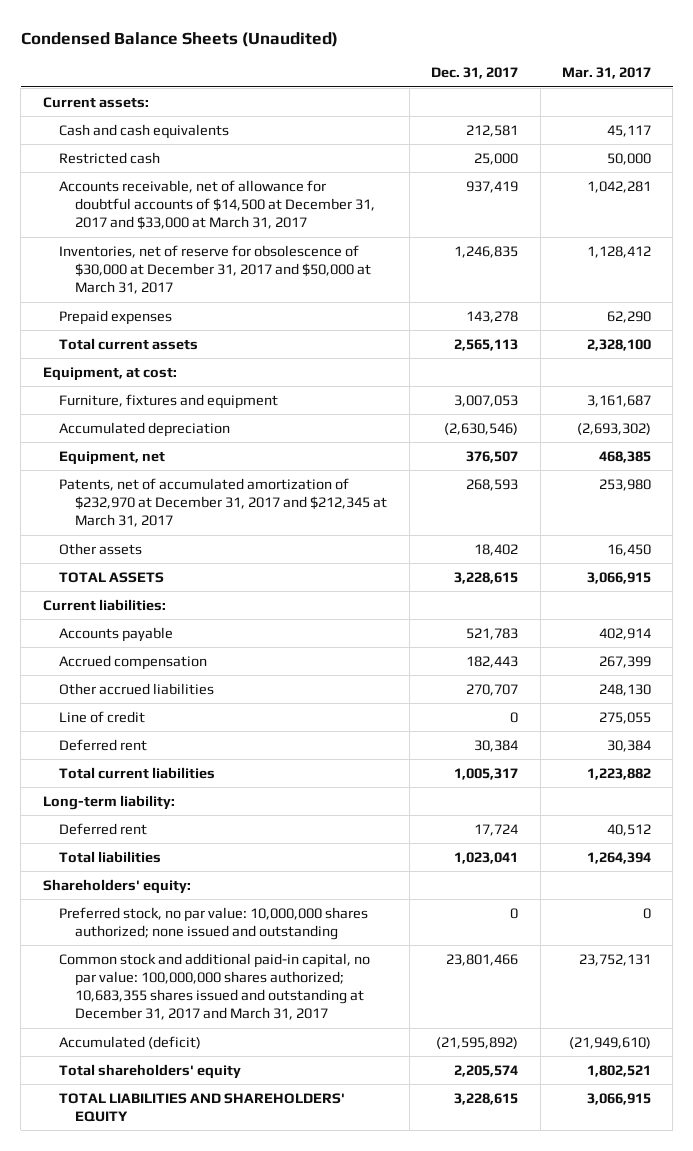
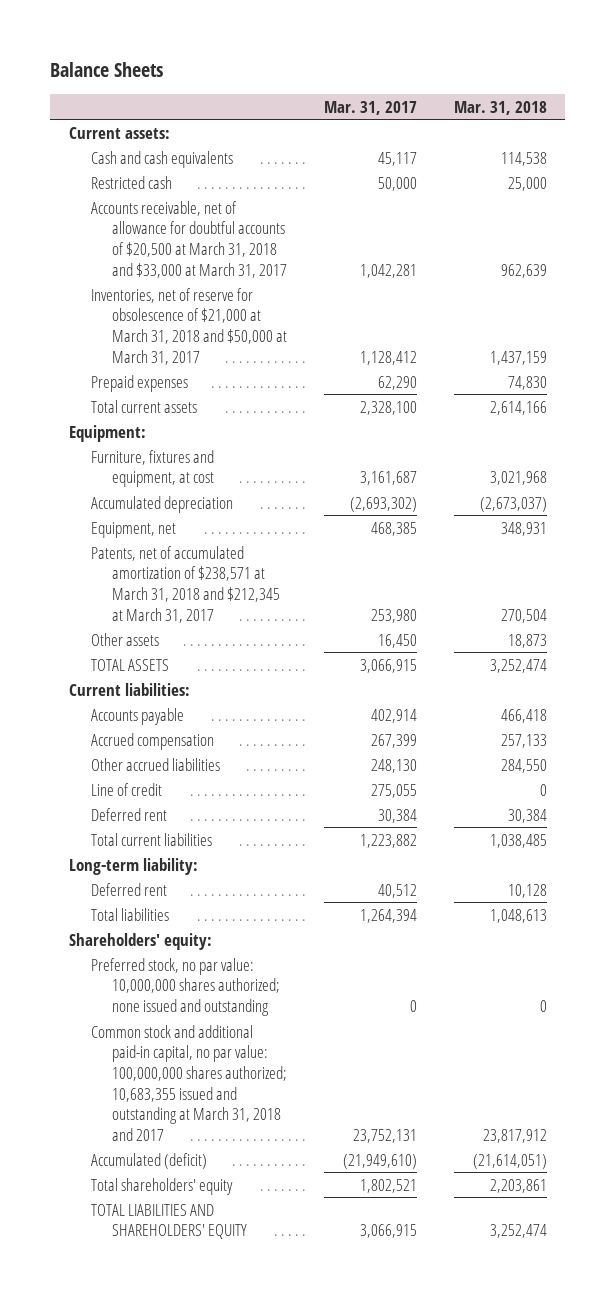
[20,31,338,47] Condensed Balance Sheets (Unaudited) -> [50,61,164,77] Balance Sheets
[431,67,519,80] Dec. 31, 2017 -> none
none -> [453,100,547,115] Mar. 31, 2018
[58,179,376,231] Accounts receivable, net of allowance for doubtful accounts of $14,500 at December 31, 2017 and $33,000 at March 31, 2017 -> [90,200,288,278] Accounts receivable, net of allowance for doubtful accounts of $20,500 at March 31, 2018 and $33,000 at March 31, 2017
[58,244,372,295] Inventories, net of reserve for obsolescence of $30,000 at December 31, 2017 and $50,000 at March 31, 2017 -> [90,287,288,365] Inventories, net of reserve for obsolescence of $21,000 at March 31, 2018 and $50,000 at March 31, 2017
[42,366,177,381] Equipment, at cost: -> [68,424,146,442] Equipment:
[58,393,278,409] Furniture, fixtures and equipment -> [90,449,215,488] Furniture, fixtures and equipment, at cost
[58,477,388,528] Patents, net of accumulated amortization of $232,970 at December 31, 2017 and $212,345 at March 31, 2017 -> [90,545,281,623] Patents, net of accumulated amortization of $238,571 at March 31, 2018 and $212,345 at March 31, 2017
[58,952,370,1021] Common stock and additional paid-in capital, no par value: 100,000,000 shares authorized; 10,683,355 shares issued and outstanding at December 31, 2017 and March 31, 2017 -> [90,1024,288,1141] Common stock and additional paid-in capital, no par value: 100,000,000 shares authorized; 10,683,355 issued and outstanding at March 31, 2018 and 2017

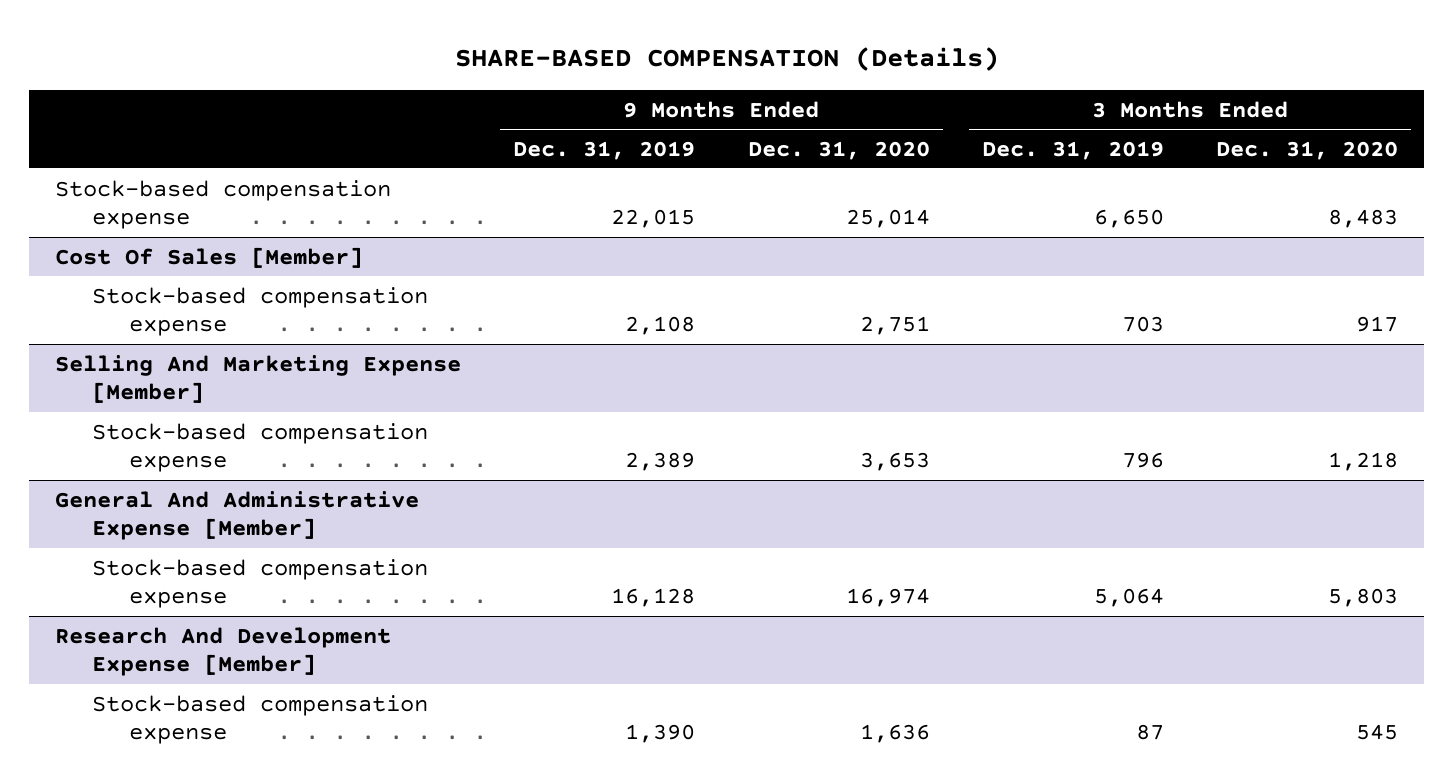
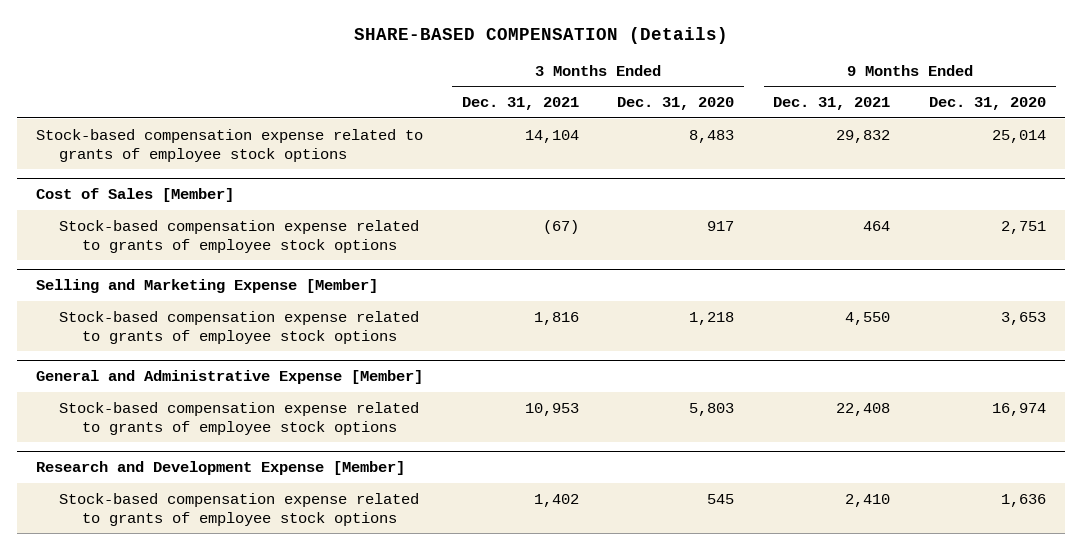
[513,140,696,160] Dec. 31, 2019 -> none
[981,140,1164,160] Dec. 31, 2019 -> none
none -> [461,97,579,111] Dec. 31, 2021
none -> [773,97,891,111] Dec. 31, 2021
[55,179,392,230] Stock-based compensation expense -> [35,128,423,162] Stock-based compensation expense related to grants of employee stock options
[55,246,364,268] Cost Of Sales [Member] -> [35,188,234,203] Cost of Sales [Member]
[92,286,429,337] Stock-based compensation expense -> [59,219,420,253] Stock-based compensation expense related to grants of employee stock options
[55,354,462,404] Selling And Marketing Expense [Member] -> [35,279,378,294] Selling and Marketing Expense [Member]
[92,422,429,473] Stock-based compensation expense -> [59,310,420,344] Stock-based compensation expense related to grants of employee stock options
[55,490,420,541] General And Administrative Expense [Member] -> [35,370,423,385] General and Administrative Expense [Member]
[92,558,429,609] Stock-based compensation expense -> [59,401,420,435] Stock-based compensation expense related to grants of employee stock options
[55,626,392,677] Research And Development Expense [Member] -> [35,461,405,476] Research and Development Expense [Member]
[92,694,429,745] Stock-based compensation expense -> [59,492,420,526] Stock-based compensation expense related to grants of employee stock options

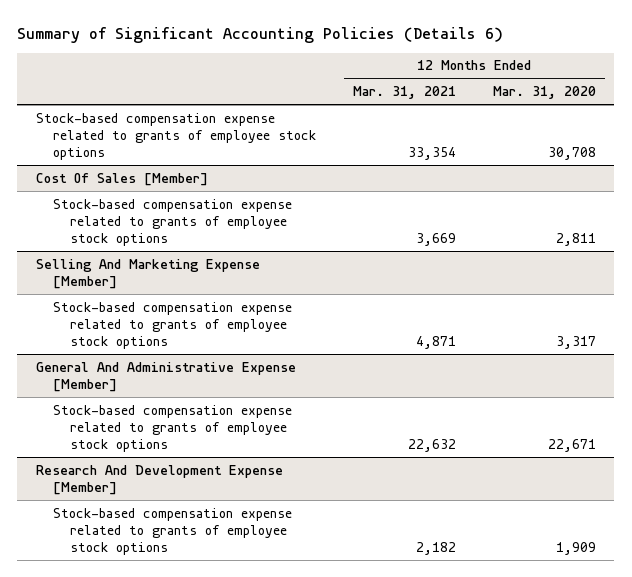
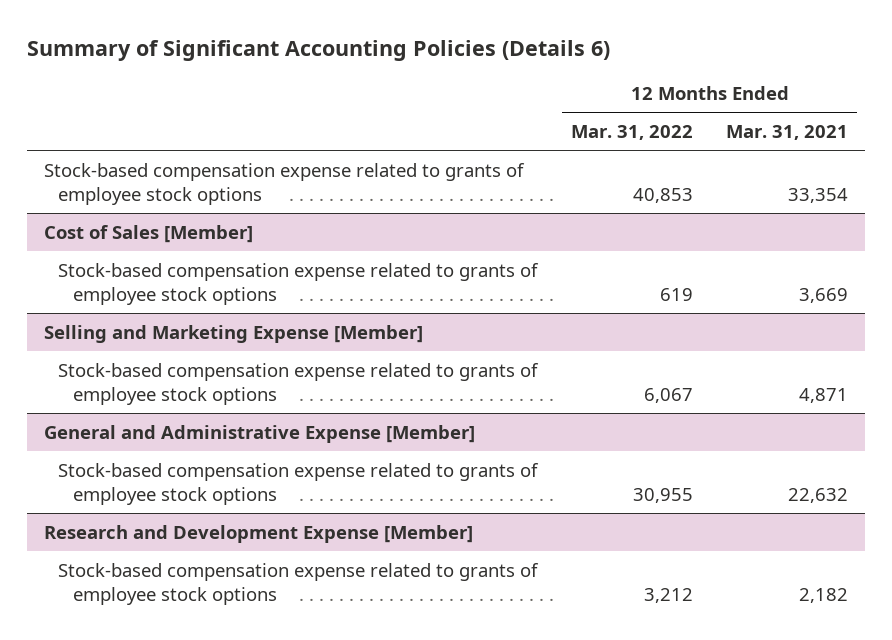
[492,85,596,99] Mar. 31, 2020 -> none
none -> [570,125,693,141] Mar. 31, 2022
[35,172,208,186] Cost Of Sales [Member] -> [43,224,253,243] Cost of Sales [Member]
[35,258,260,289] Selling And Marketing Expense [Member] -> [43,324,423,343] Selling and Marketing Expense [Member]
[35,361,296,392] General And Administrative Expense [Member] -> [43,424,475,443] General and Administrative Expense [Member]
[35,464,283,495] Research And Development Expense [Member] -> [43,524,473,543] Research and Development Expense [Member]

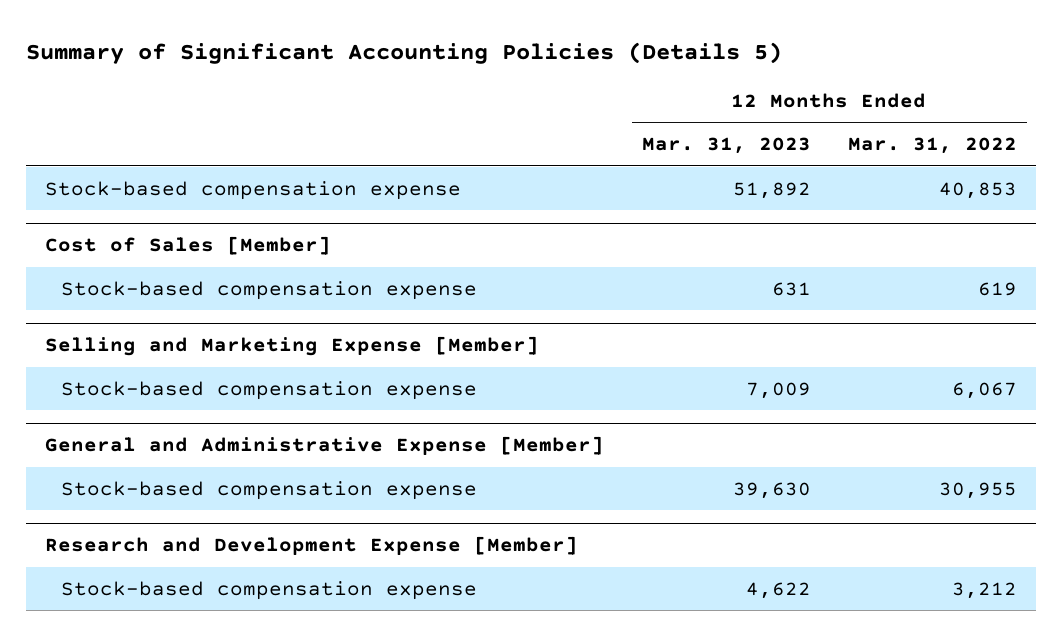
[26,40,610,62] Summary of Significant Accounting Policies (Details 6) -> [25,41,782,64] Summary of Significant Accounting Policies (Details 5)
[726,125,849,141] Mar. 31, 2021 -> none
none -> [641,137,811,155] Mar. 31, 2023
[43,162,525,205] Stock-based compensation expense related to grants of employee stock options -> [44,180,461,200] Stock-based compensation expense
[58,262,540,305] Stock-based compensation expense related to grants of employee stock options -> [61,280,478,300] Stock-based compensation expense
[58,362,540,405] Stock-based compensation expense related to grants of employee stock options -> [61,380,478,400] Stock-based compensation expense
[58,462,540,505] Stock-based compensation expense related to grants of employee stock options -> [61,480,478,500] Stock-based compensation expense
[58,562,540,605] Stock-based compensation expense related to grants of employee stock options -> [61,580,478,600] Stock-based compensation expense

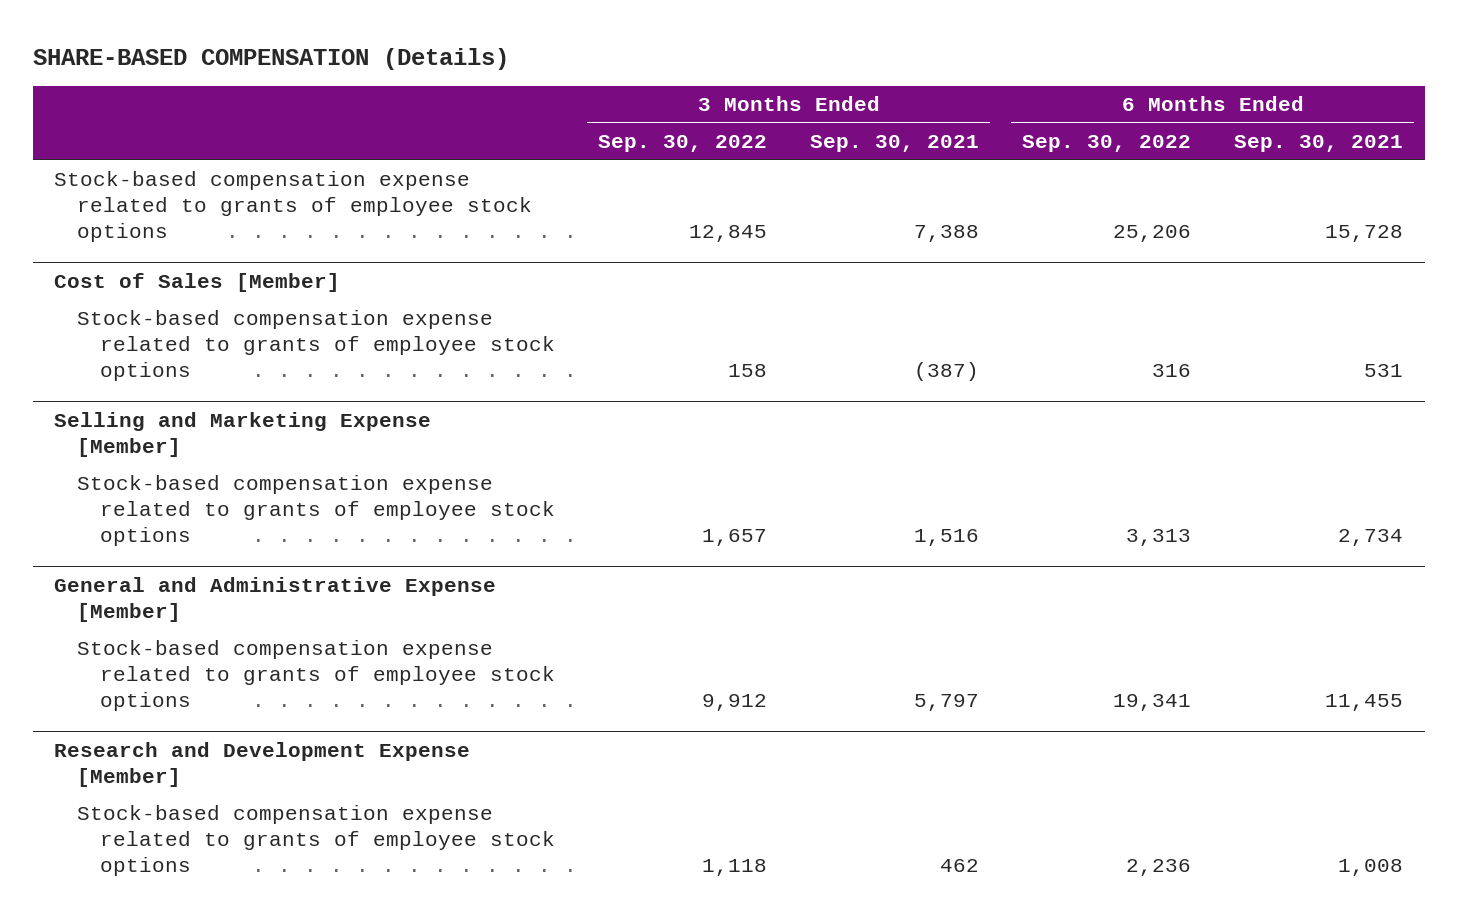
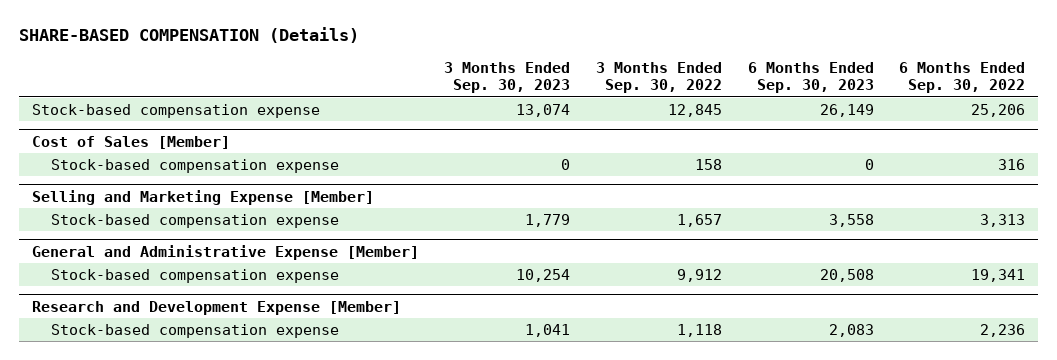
[810,135,980,153] Sep. 30, 2021 -> none
[1234,135,1404,153] Sep. 30, 2021 -> none
none -> [444,62,571,94] 3 Months Ended Sep. 30, 2023
none -> [747,62,874,94] 6 Months Ended Sep. 30, 2023
[54,171,533,243] Stock-based compensation expense related to grants of employee stock options -> [31,104,320,119] Stock-based compensation expense
[77,310,556,382] Stock-based compensation expense related to grants of employee stock options -> [50,159,339,174] Stock-based compensation expense
[77,475,556,547] Stock-based compensation expense related to grants of employee stock options -> [50,214,339,229] Stock-based compensation expense
[77,640,556,712] Stock-based compensation expense related to grants of employee stock options -> [50,269,339,284] Stock-based compensation expense
[77,805,556,877] Stock-based compensation expense related to grants of employee stock options -> [50,324,339,339] Stock-based compensation expense

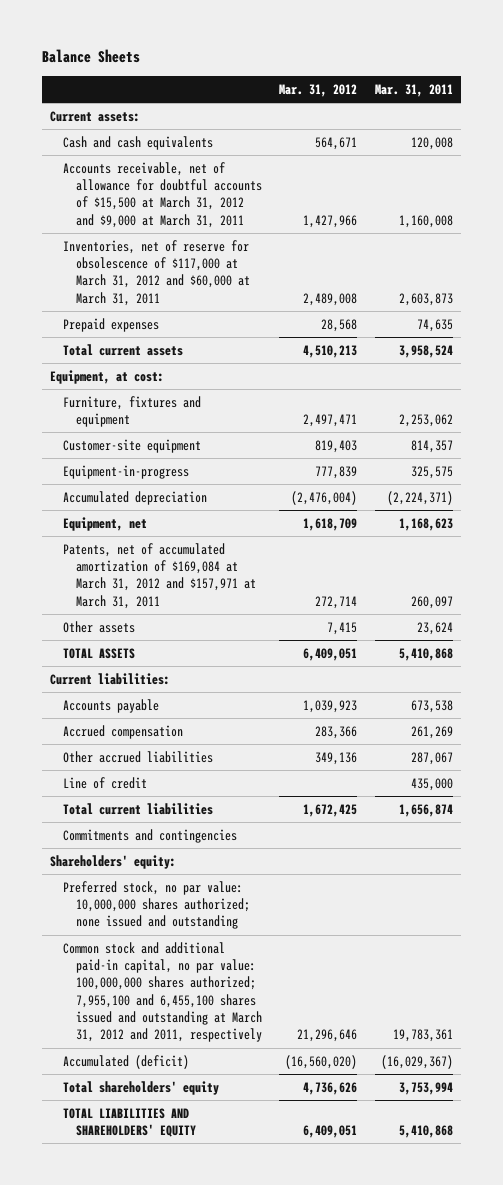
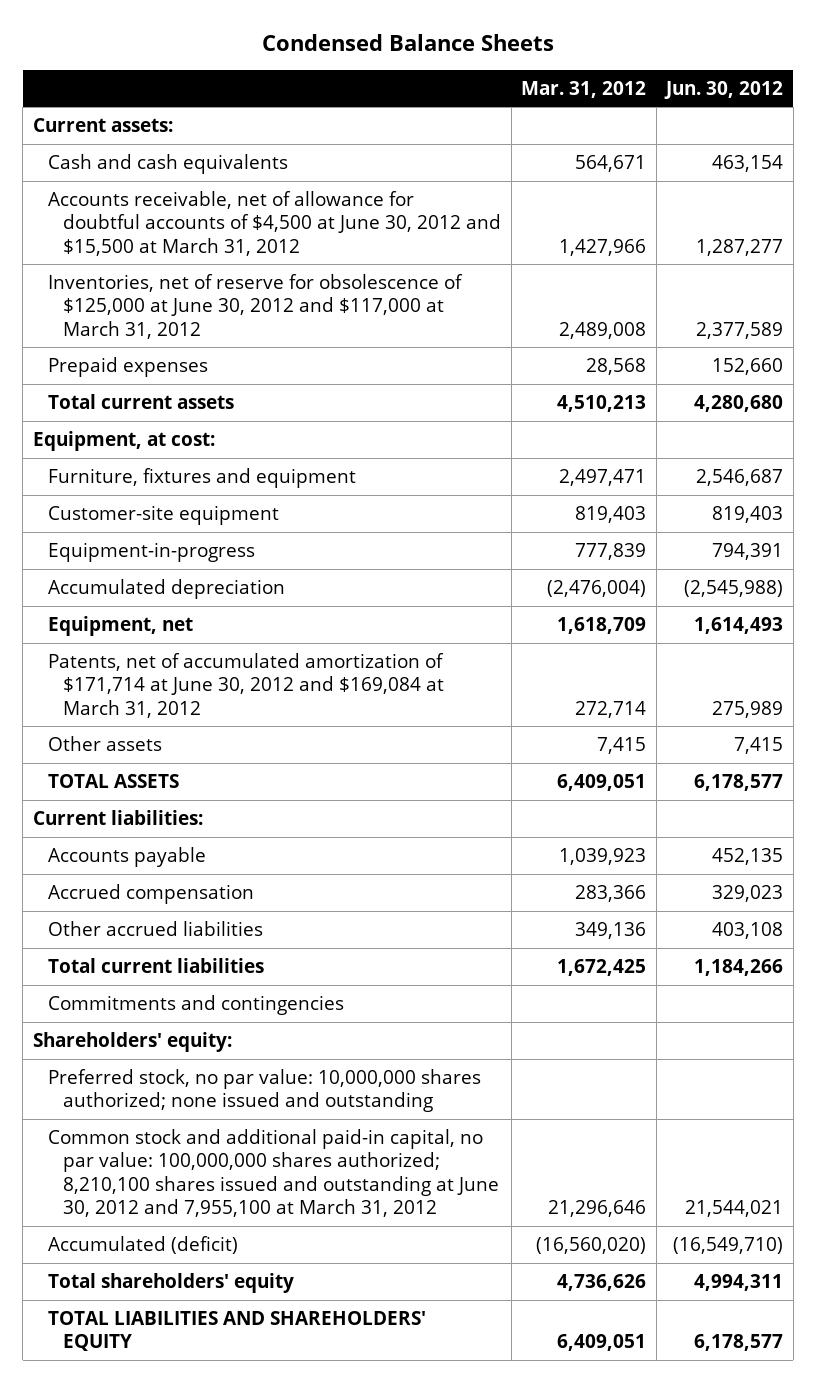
[41,49,140,64] Balance Sheets -> [261,34,554,52] Condensed Balance Sheets
[374,83,453,97] Mar. 31, 2011 -> none
none -> [664,80,784,99] Jun. 30, 2012
[63,161,263,228] Accounts receivable, net of allowance for doubtful accounts of $15,500 at March 31, 2012 and $9,000 at March 31, 2011 -> [47,190,502,256] Accounts receivable, net of allowance for doubtful accounts of $4,500 at June 30, 2012 and $15,500 at March 31, 2012
[63,239,251,306] Inventories, net of reserve for obsolescence of $117,000 at March 31, 2012 and $60,000 at March 31, 2011 -> [47,273,463,339] Inventories, net of reserve for obsolescence of $125,000 at June 30, 2012 and $117,000 at March 31, 2012
[63,542,257,609] Patents, net of accumulated amortization of $169,084 at March 31, 2012 and $157,971 at March 31, 2011 -> [47,652,445,718] Patents, net of accumulated amortization of $171,714 at June 30, 2012 and $169,084 at March 31, 2012
[63,776,148,789] Line of credit -> none
[63,941,263,1043] Common stock and additional paid-in capital, no par value: 100,000,000 shares authorized; 7,955,100 and 6,455,100 shares issued and outstanding at March 31, 2012 and 2011, respectively -> [47,1128,500,1218] Common stock and additional paid-in capital, no par value: 100,000,000 shares authorized; 8,210,100 shares issued and outstanding at June 30, 2012 and 7,955,100 at March 31, 2012

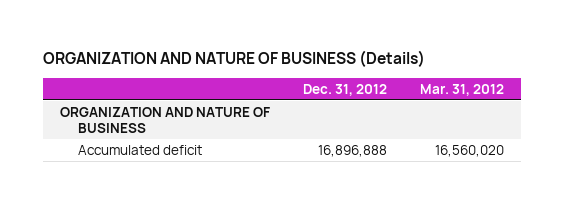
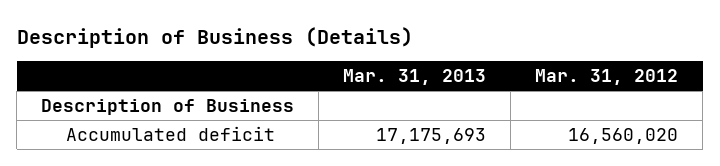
[43,50,426,68] ORGANIZATION AND NATURE OF BUSINESS (Details) -> [16,26,413,48] Description of Business (Details)
[303,83,388,96] Dec. 31, 2012 -> none
none -> [343,69,487,86] Mar. 31, 2013
[59,106,270,133] ORGANIZATION AND NATURE OF BUSINESS -> [41,98,295,115] Description of Business

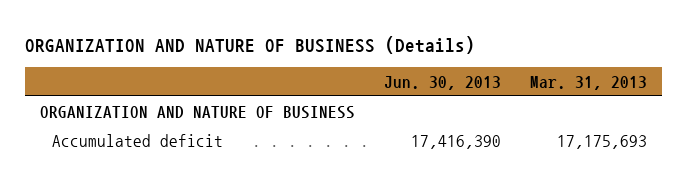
[16,26,413,48] Description of Business (Details) -> [25,35,476,54] ORGANIZATION AND NATURE OF BUSINESS (Details)
[535,69,679,86] Mar. 31, 2012 -> none
none -> [384,75,502,90] Jun. 30, 2013
[41,98,295,115] Description of Business -> [39,105,355,119] ORGANIZATION AND NATURE OF BUSINESS

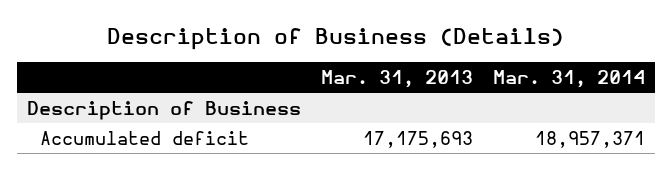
[25,35,476,54] ORGANIZATION AND NATURE OF BUSINESS (Details) -> [107,28,565,51] Description of Business (Details)
[384,75,502,90] Jun. 30, 2013 -> none
none -> [493,70,646,89] Mar. 31, 2014
[39,105,355,119] ORGANIZATION AND NATURE OF BUSINESS -> [26,100,301,120] Description of Business

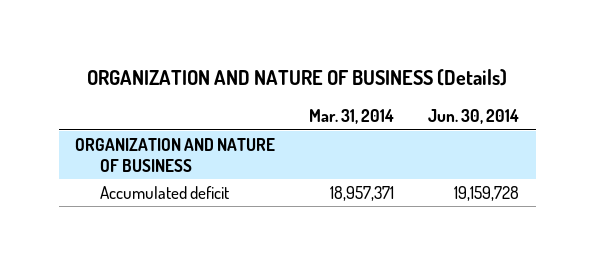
[107,28,565,51] Description of Business (Details) -> [87,69,508,87] ORGANIZATION AND NATURE OF BUSINESS (Details)
[321,70,474,89] Mar. 31, 2013 -> none
none -> [428,109,520,125] Jun. 30, 2014
[26,100,301,120] Description of Business -> [75,138,276,172] ORGANIZATION AND NATURE OF BUSINESS

